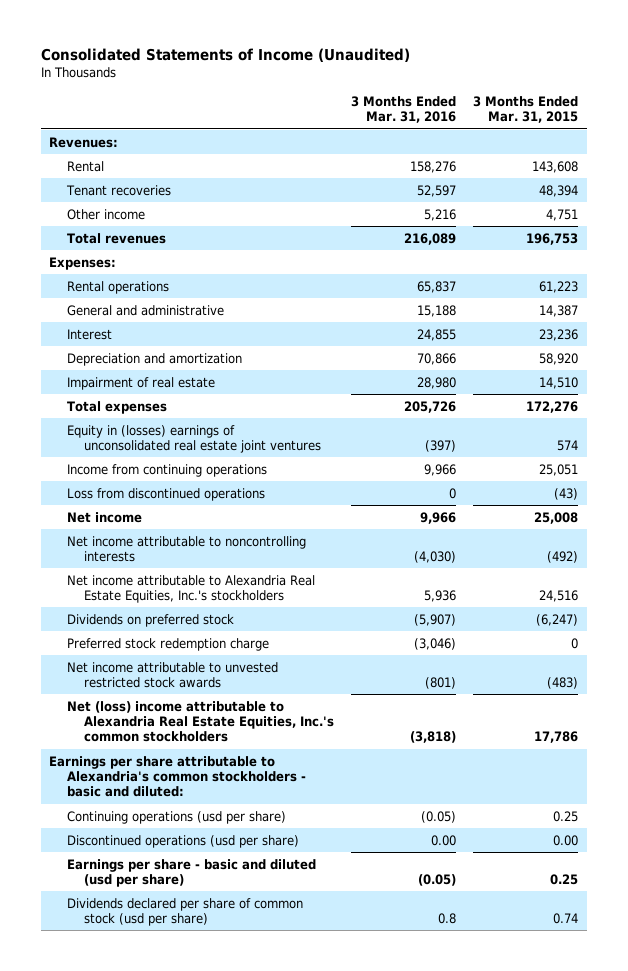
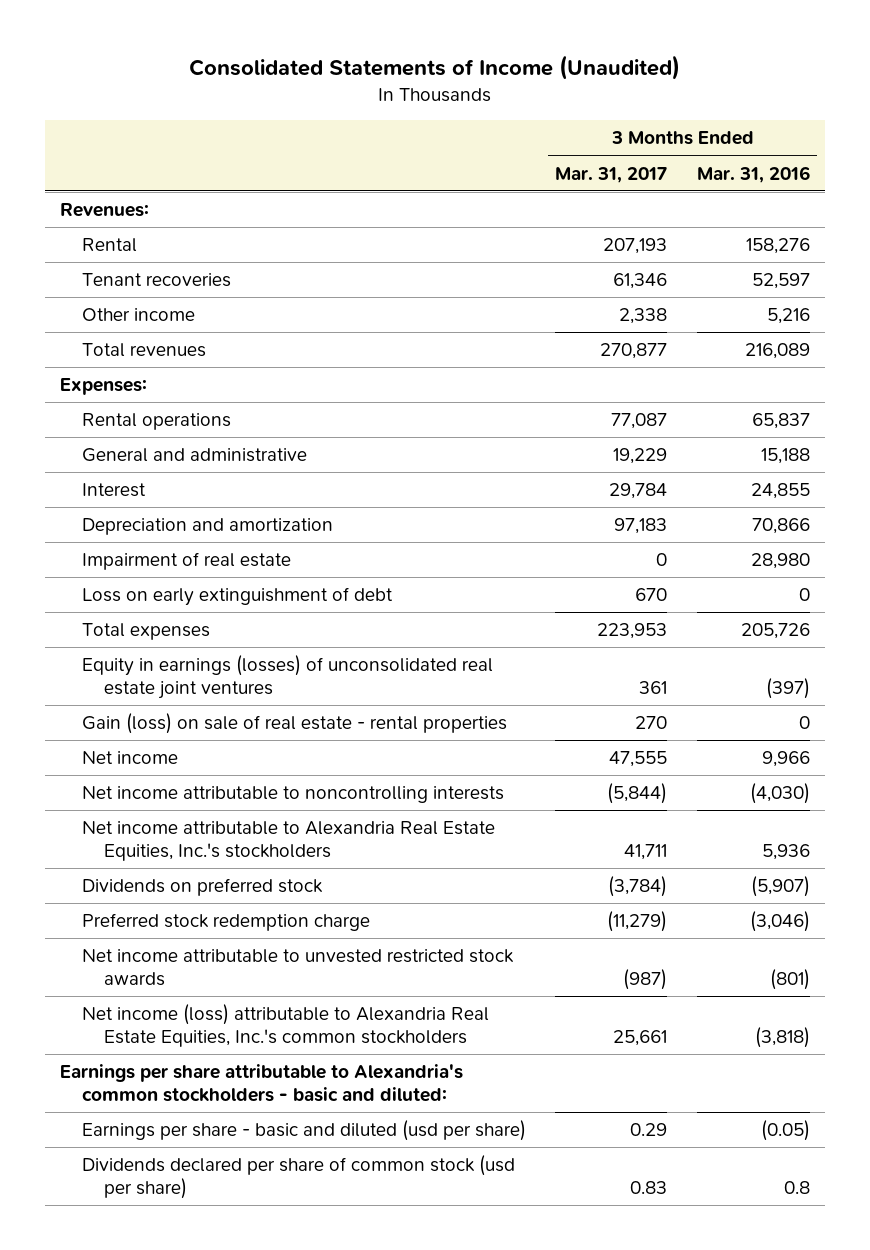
[473,95,579,124] 3 Months Ended Mar. 31, 2015 -> none
none -> [555,166,668,183] Mar. 31, 2017
none -> [81,587,393,607] Loss on early extinguishment of debt
[66,463,267,477] Income from continuing operations -> none
[66,487,265,501] Loss from discontinued operations -> none
[66,424,322,453] Equity in (losses) earnings of unconsolidated real estate joint ventures -> [81,655,493,699] Equity in earnings (losses) of unconsolidated real estate joint ventures
none -> [81,713,507,735] Gain (loss) on sale of real estate - rental properties
[66,700,335,743] Net (loss) income attributable to Alexandria Real Estate Equities, Inc.'s common stockholders -> [81,1004,489,1047] Net income (loss) attributable to Alexandria Real Estate Equities, Inc.'s common stockholders
[66,810,286,824] Continuing operations (usd per share) -> none
[66,834,299,848] Discontinued operations (usd per share) -> none

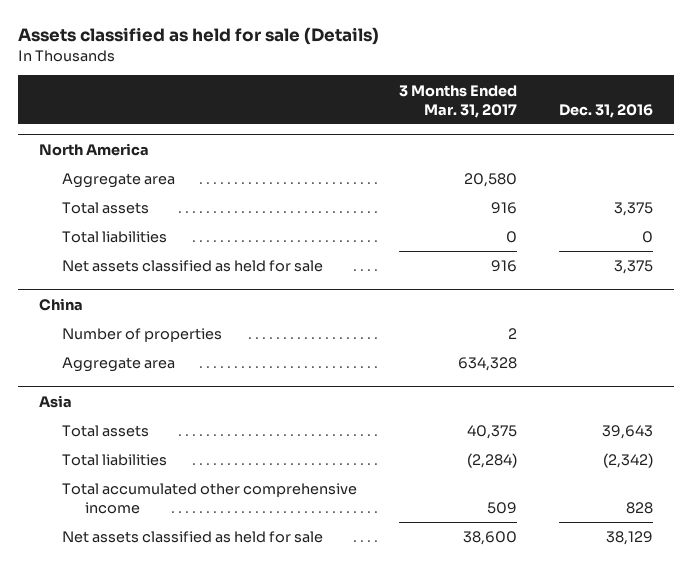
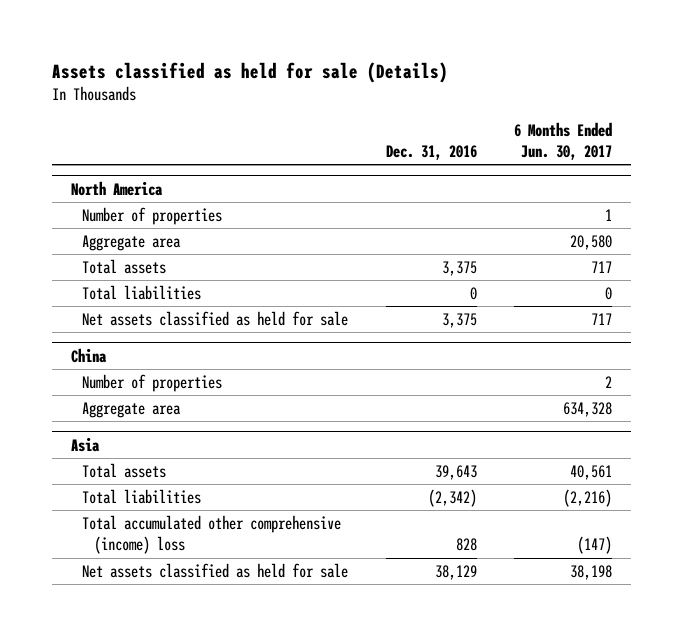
[399,84,518,118] 3 Months Ended Mar. 31, 2017 -> none
none -> [514,121,613,161] 6 Months Ended Jun. 30, 2017
none -> [82,206,223,225] Number of properties
[62,483,358,515] Total accumulated other comprehensive income -> [82,514,342,555] Total accumulated other comprehensive (income) loss

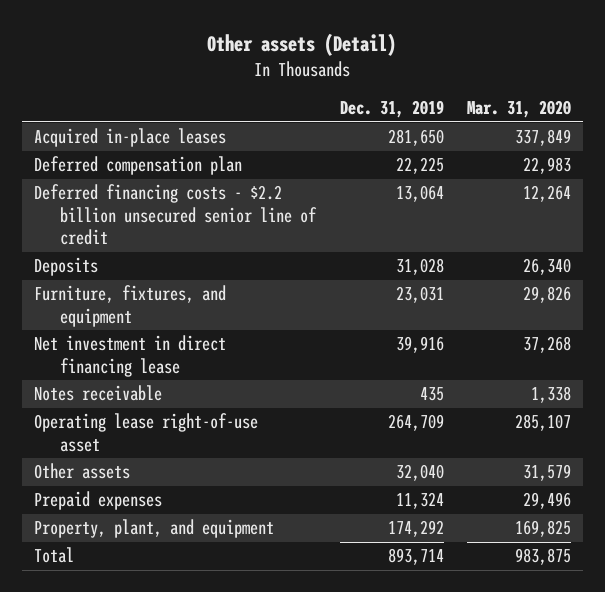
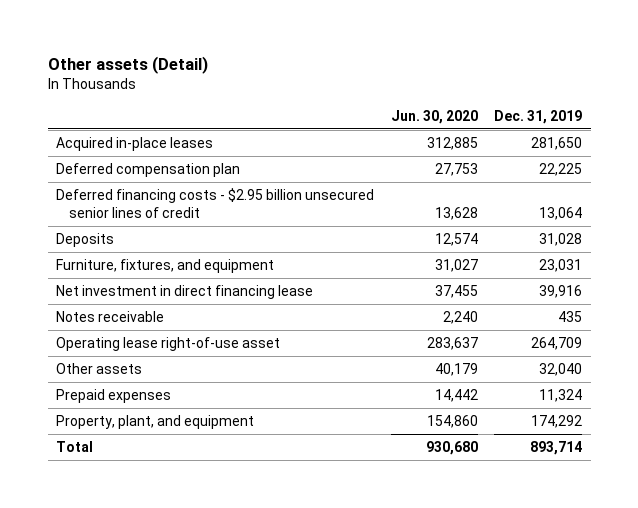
[467,100,572,119] Mar. 31, 2020 -> none
none -> [390,110,478,125] Jun. 30, 2020
[33,184,317,246] Deferred financing costs - $2.2 billion unsecured senior line of credit -> [56,187,375,219] Deferred financing costs - $2.95 billion unsecured senior lines of credit

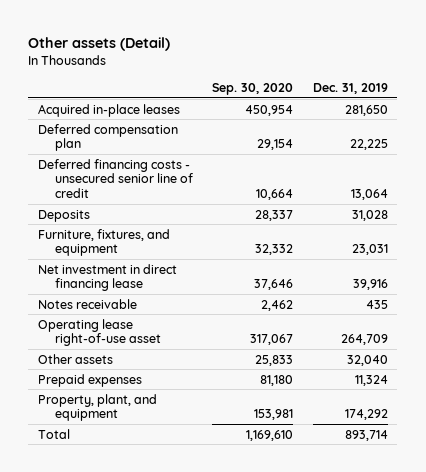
[390,110,478,125] Jun. 30, 2020 -> none
none -> [212,83,294,96] Sep. 30, 2020
[56,187,375,219] Deferred financing costs - $2.95 billion unsecured senior lines of credit -> [38,158,193,198] Deferred financing costs - unsecured senior line of credit

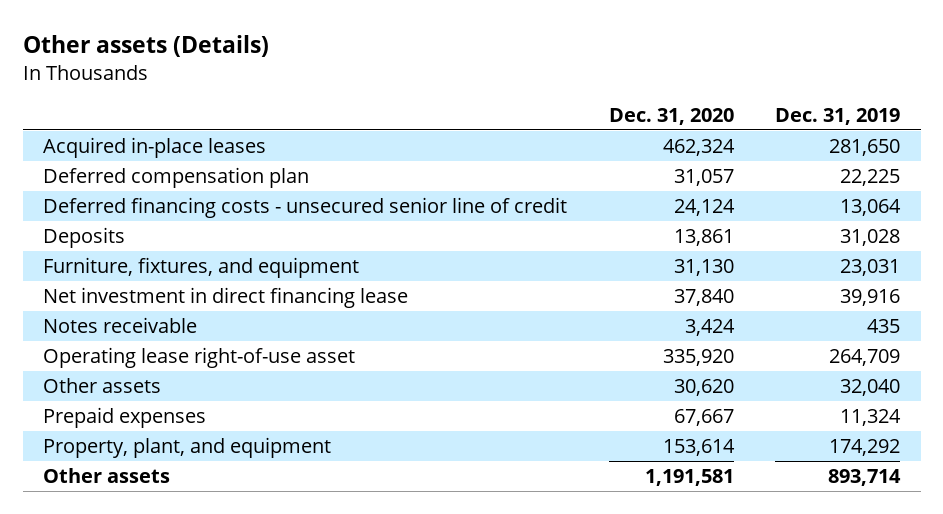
[28,36,171,51] Other assets (Detail) -> [22,35,269,58] Other assets (Details)
[212,83,294,96] Sep. 30, 2020 -> none
none -> [608,107,734,125] Dec. 31, 2020
[38,428,71,439] Total -> [43,467,171,483] Other assets

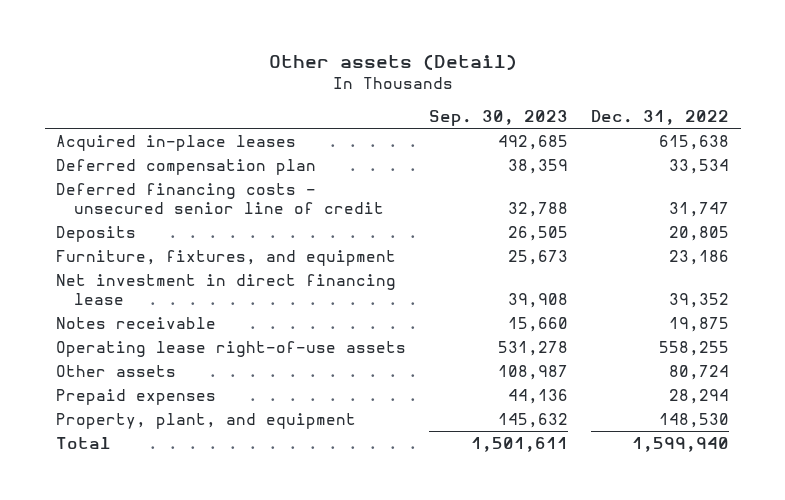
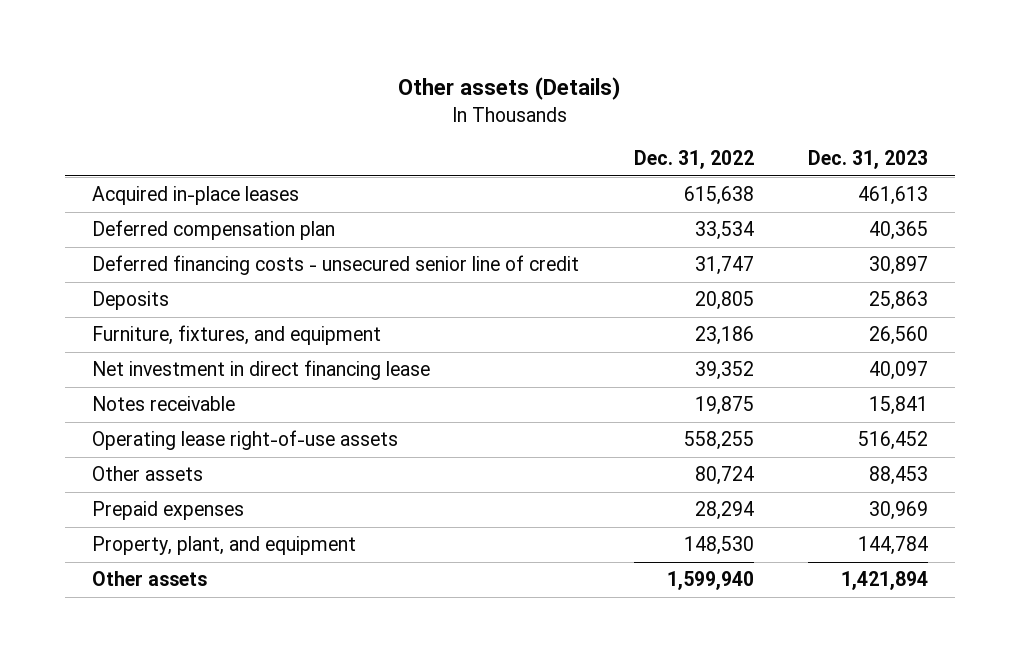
[268,54,517,71] Other assets (Detail) -> [398,77,622,101] Other assets (Details)
[429,110,569,127] Sep. 30, 2023 -> none
none -> [807,150,928,170] Dec. 31, 2023
[56,436,112,449] Total -> [92,571,208,587] Other assets

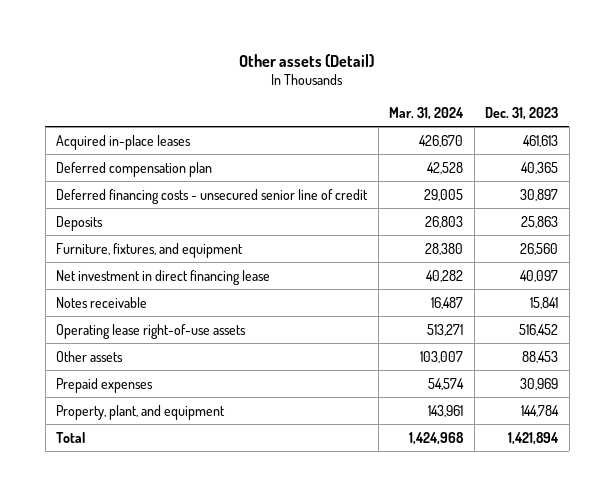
[398,77,622,101] Other assets (Details) -> [239,53,375,67] Other assets (Detail)
[633,150,754,170] Dec. 31, 2022 -> none
none -> [389,106,465,120] Mar. 31, 2024
[92,571,208,587] Other assets -> [56,431,86,443] Total

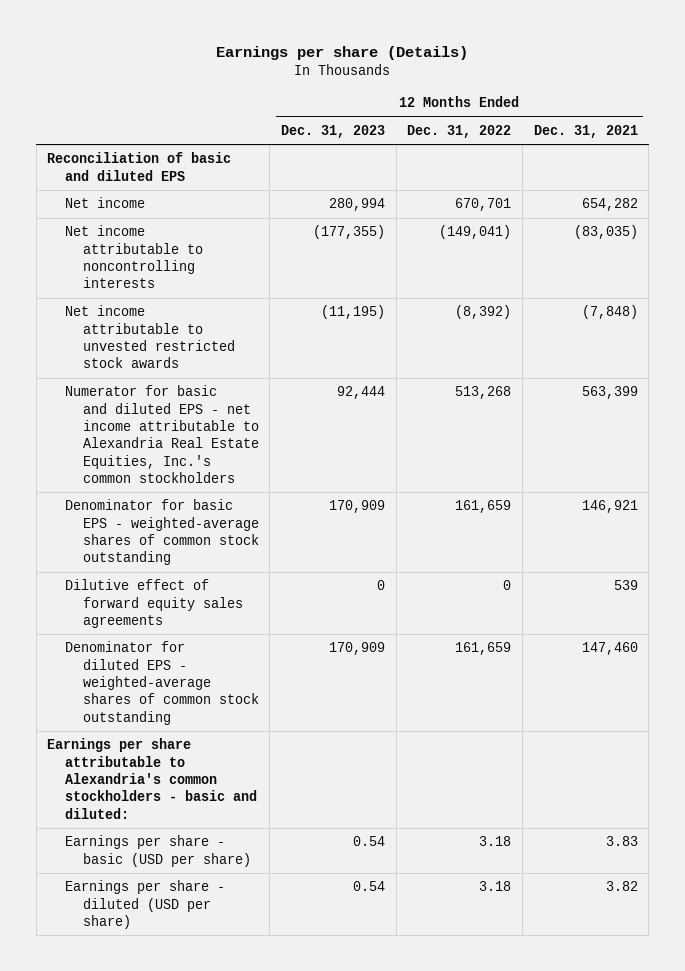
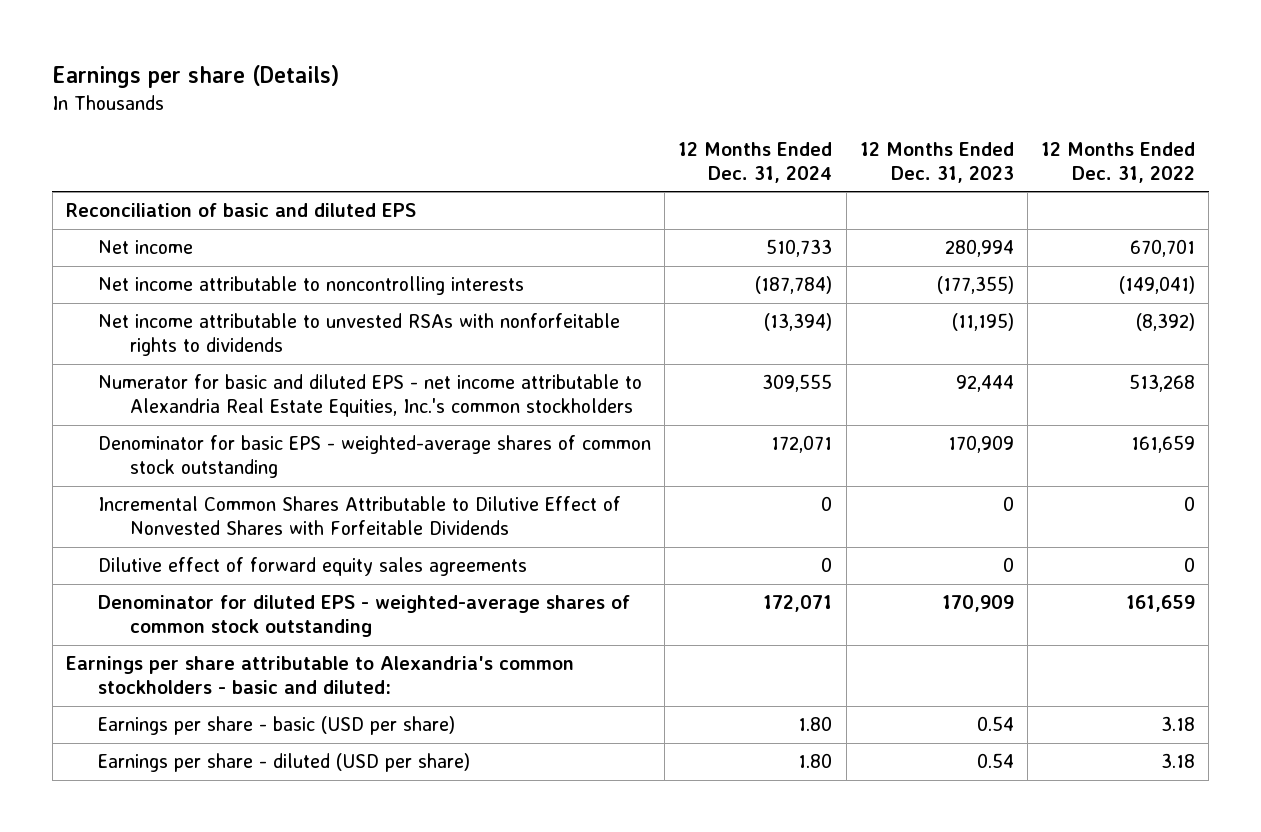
[533,124,638,138] Dec. 31, 2021 -> none
none -> [678,141,833,183] 12 Months Ended Dec. 31, 2024
[65,305,235,369] Net income attributable to unvested restricted stock awards -> [97,313,620,357] Net income attributable to unvested RSAs with nonforfeitable rights to dividends
none -> [97,496,621,536] Incremental Common Shares Attributable to Dilutive Effect of Nonvested Shares with Forfeitable Dividends

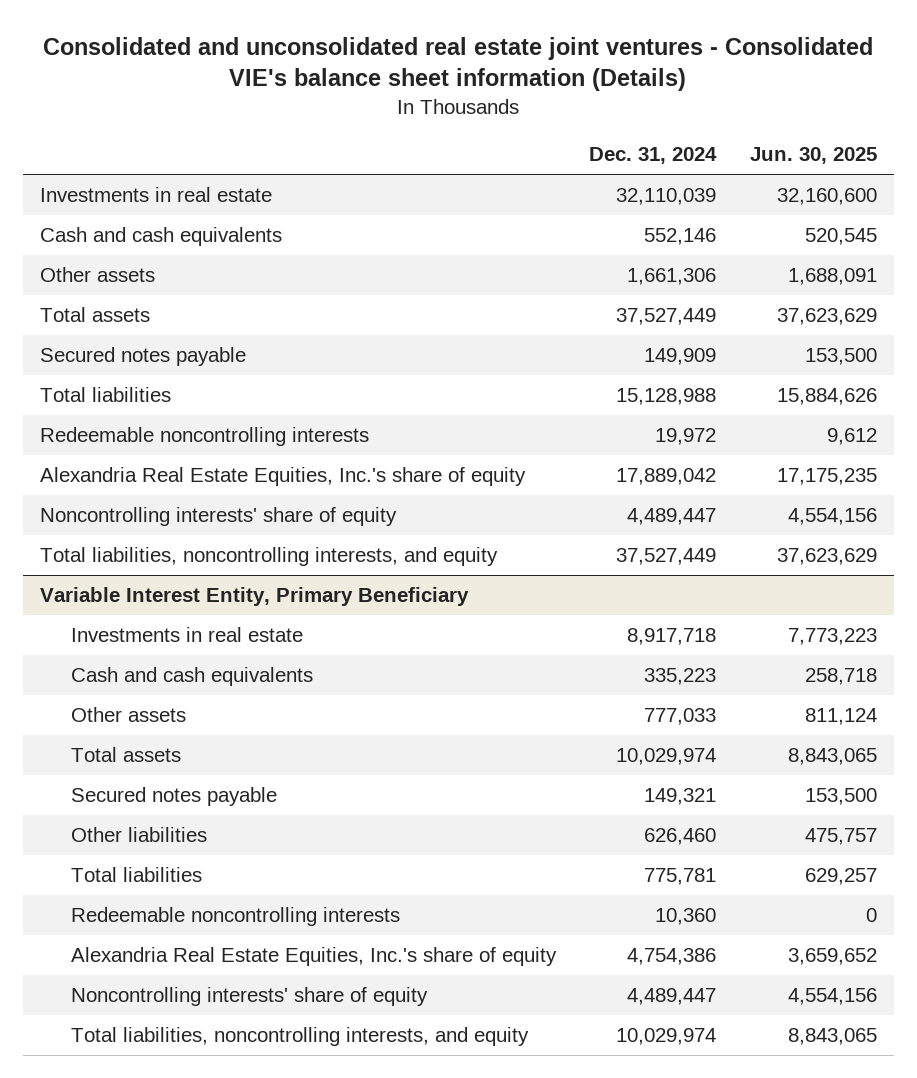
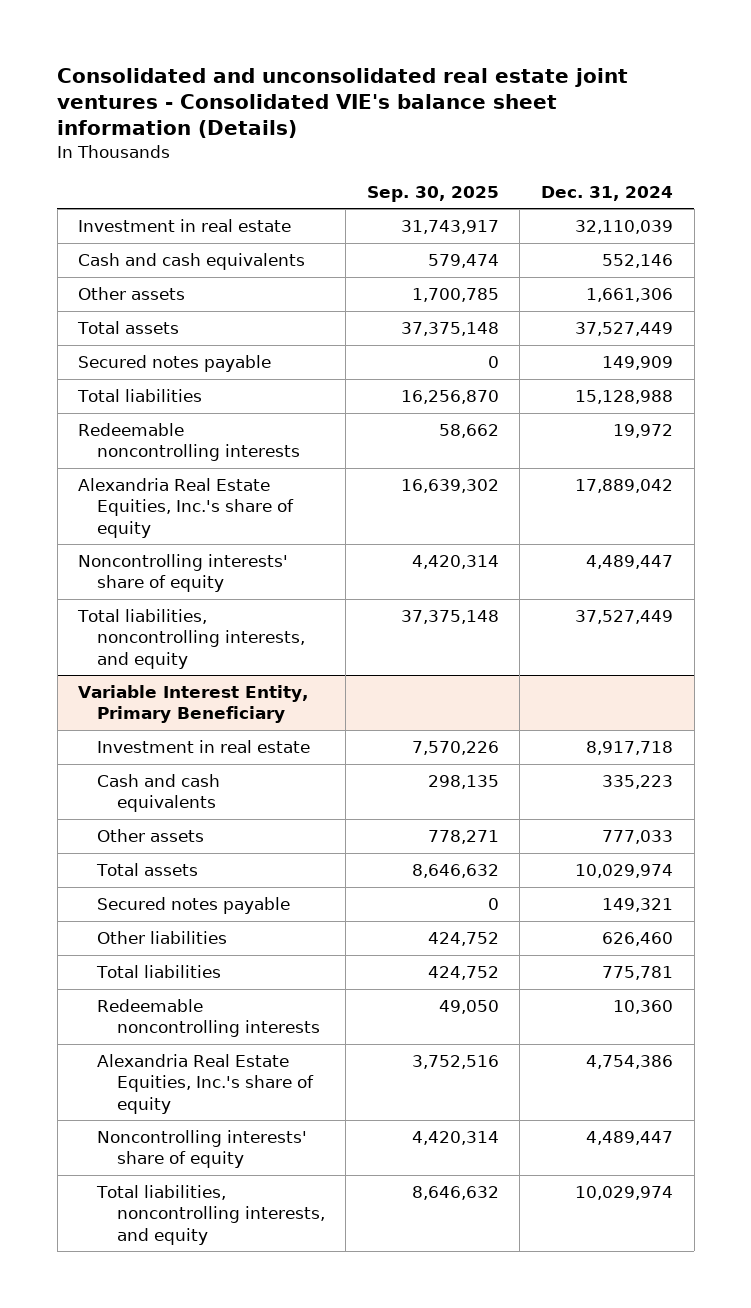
[749,147,877,165] Jun. 30, 2025 -> none
none -> [366,185,499,202] Sep. 30, 2025
[40,186,273,202] Investments in real estate -> [78,218,292,232] Investment in real estate
[70,626,303,642] Investments in real estate -> [97,739,311,753] Investment in real estate

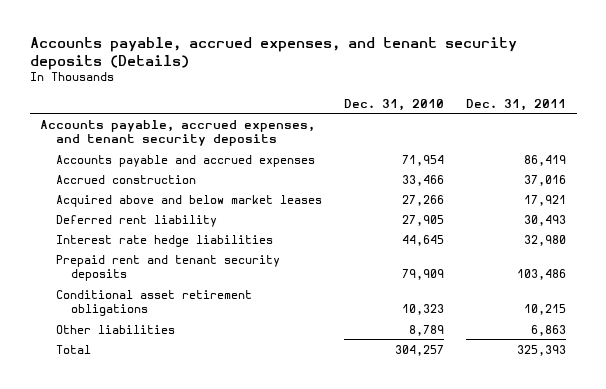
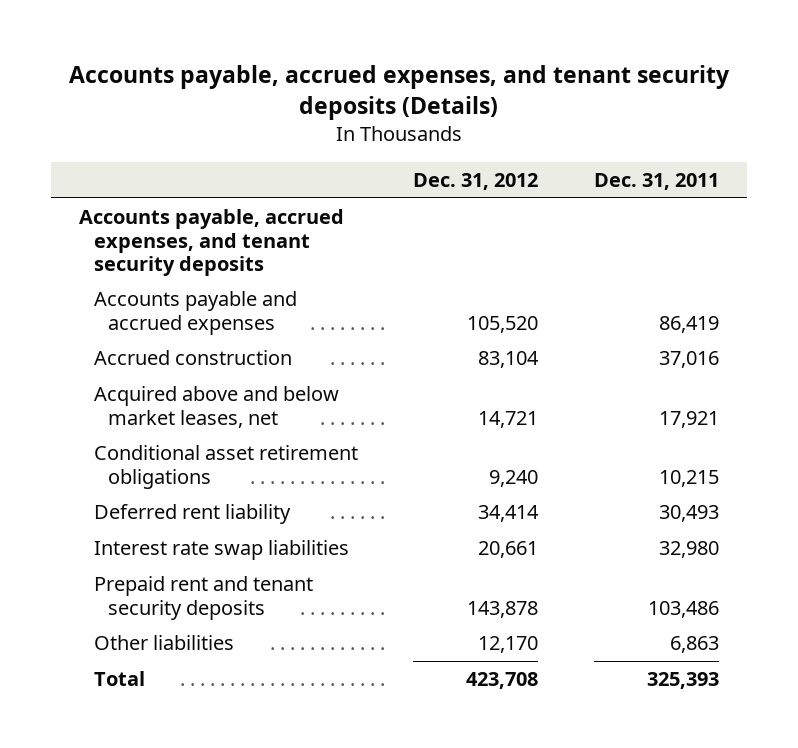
[343,98,444,111] Dec. 31, 2010 -> none
none -> [413,172,539,190] Dec. 31, 2012
[55,194,322,207] Acquired above and below market leases -> [93,386,339,428] Acquired above and below market leases, net
[55,289,252,316] Conditional asset retirement obligations -> [93,445,358,489] Conditional asset retirement obligations
[55,234,273,247] Interest rate hedge liabilities -> [93,540,349,561] Interest rate swap liabilities

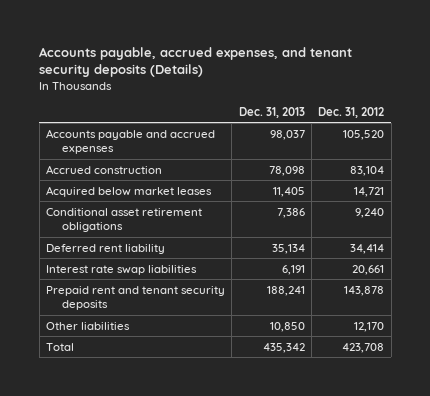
[593,172,719,190] Dec. 31, 2011 -> none
none -> [238,106,305,118] Dec. 31, 2013
[79,209,345,276] Accounts payable, accrued expenses, and tenant security deposits -> none
[93,386,339,428] Acquired above and below market leases, net -> [45,185,212,197] Acquired below market leases

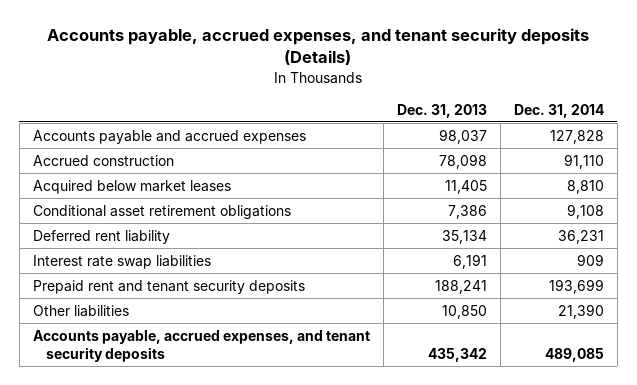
[318,106,385,118] Dec. 31, 2012 -> none
none -> [513,103,604,118] Dec. 31, 2014
[45,342,74,351] Total -> [32,329,370,362] Accounts payable, accrued expenses, and tenant security deposits

